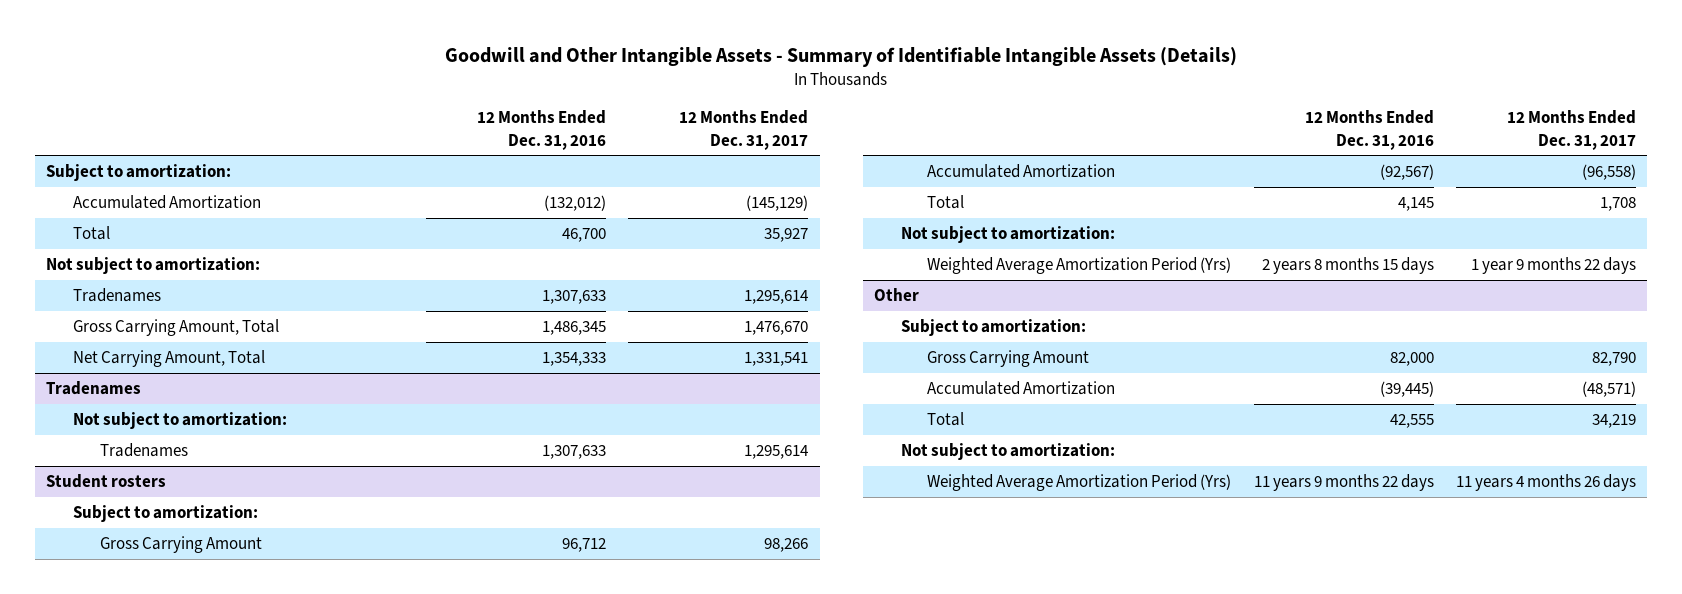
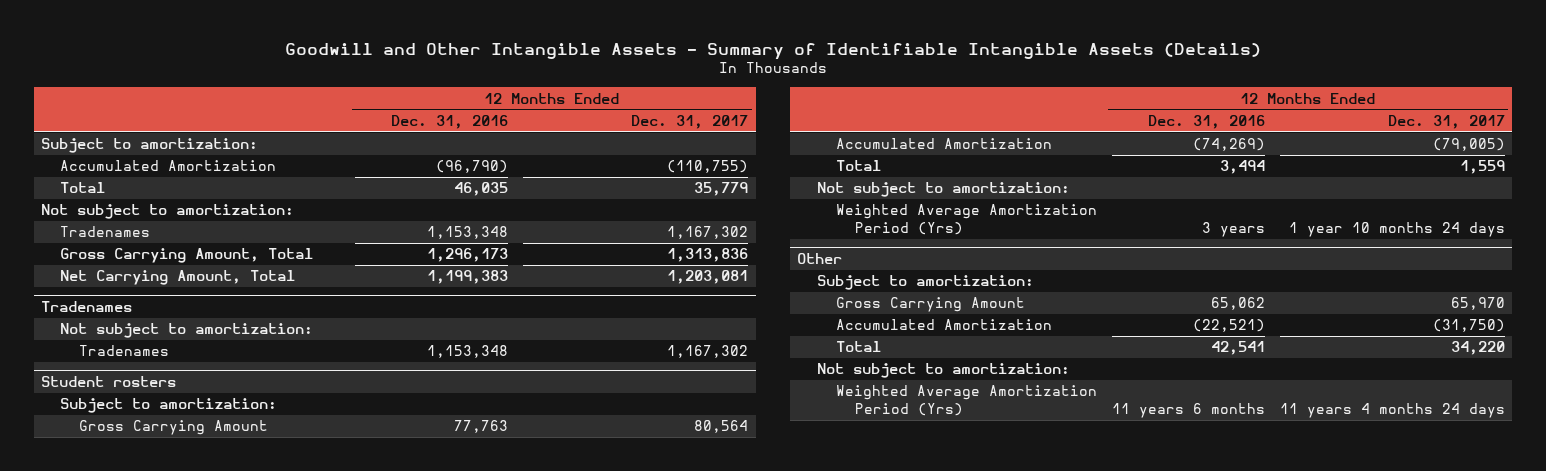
[544,195,607,212] (132,012) -> [436,160,509,174] (96,790)
[746,195,809,212] (145,129) -> [667,160,749,174] (110,755)
[562,228,607,243] 46,700 -> [454,182,509,197] 46,035
[764,228,809,243] 35,927 -> [694,182,749,197] 35,779
[542,290,607,305] 1,307,633 -> [427,226,509,240] 1,153,348
[744,290,809,305] 1,295,614 -> [667,226,749,240] 1,167,302
[542,321,607,336] 1,486,345 -> [427,248,509,263] 1,296,173
[744,321,809,336] 1,476,670 -> [667,248,749,263] 1,313,836
[542,352,607,367] 1,354,333 -> [427,270,509,285] 1,199,383
[744,352,809,367] 1,331,541 -> [667,270,749,285] 1,203,081
[542,445,607,460] 1,307,633 -> [427,345,509,359] 1,153,348
[744,445,809,460] 1,295,614 -> [667,345,749,359] 1,167,302
[562,538,607,553] 96,712 -> [454,420,509,434] 77,763
[764,538,809,553] 98,266 -> [694,420,749,434] 80,564
[1379,164,1434,181] (92,567) -> [1192,138,1265,152] (74,269)
[1581,164,1636,181] (96,558) -> [1432,138,1505,152] (79,005)
[1397,197,1434,212] 4,145 -> [1219,160,1265,175] 3,494
[1599,197,1636,212] 1,708 -> [1459,160,1505,175] 1,559
[1261,257,1434,275] 2 years 8 months 15 days -> [1201,221,1265,237] 3 years
[1470,257,1636,275] 1 year 9 months 22 days -> [1288,221,1505,237] 1 year 10 months 24 days
[1389,352,1434,367] 82,000 -> [1210,297,1265,311] 65,062
[1591,352,1636,367] 82,790 -> [1450,297,1505,311] 65,970
[1379,381,1434,398] (39,445) -> [1192,319,1265,333] (22,521)
[1581,381,1636,398] (48,571) -> [1432,319,1505,333] (31,750)
[1389,414,1434,429] 42,555 -> [1210,341,1265,356] 42,541
[1591,414,1636,429] 34,219 -> [1450,341,1505,356] 34,220
[1253,474,1434,492] 11 years 9 months 22 days -> [1111,402,1265,418] 11 years 6 months
[1455,474,1636,492] 11 years 4 months 26 days -> [1279,402,1505,418] 11 years 4 months 24 days

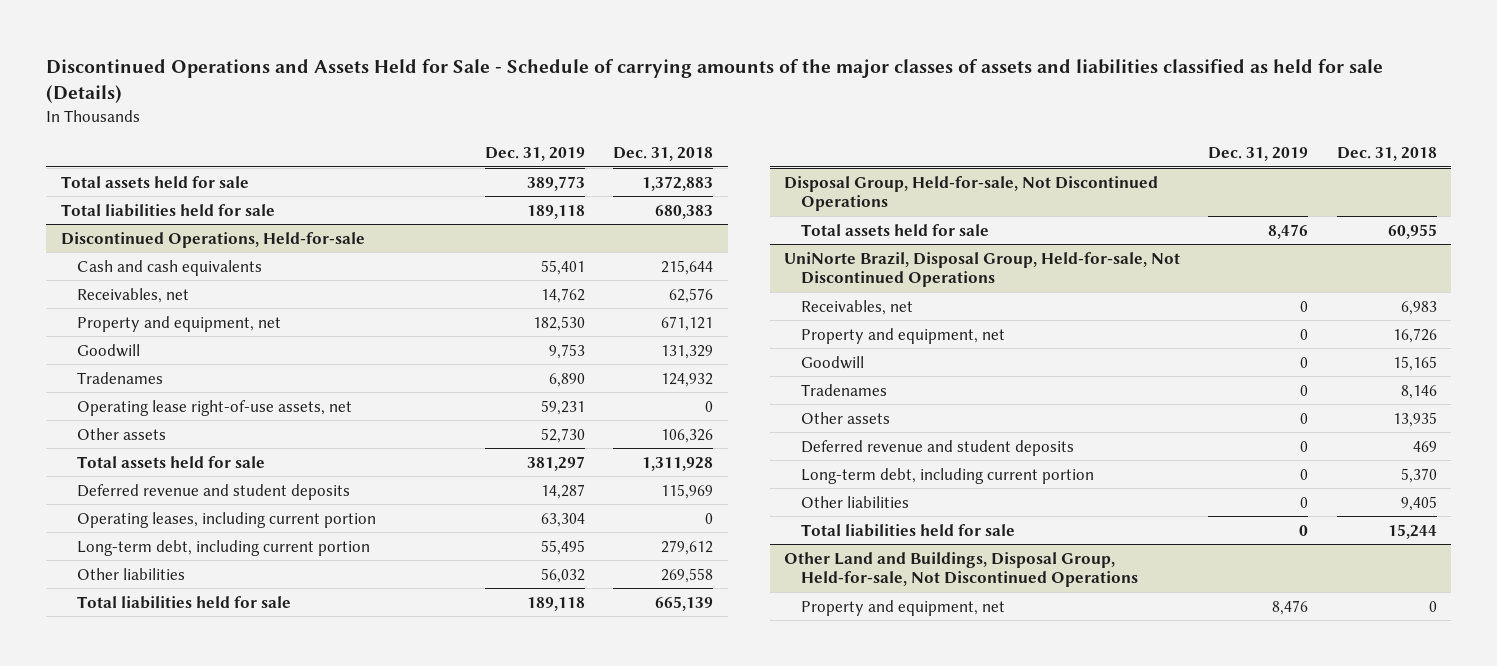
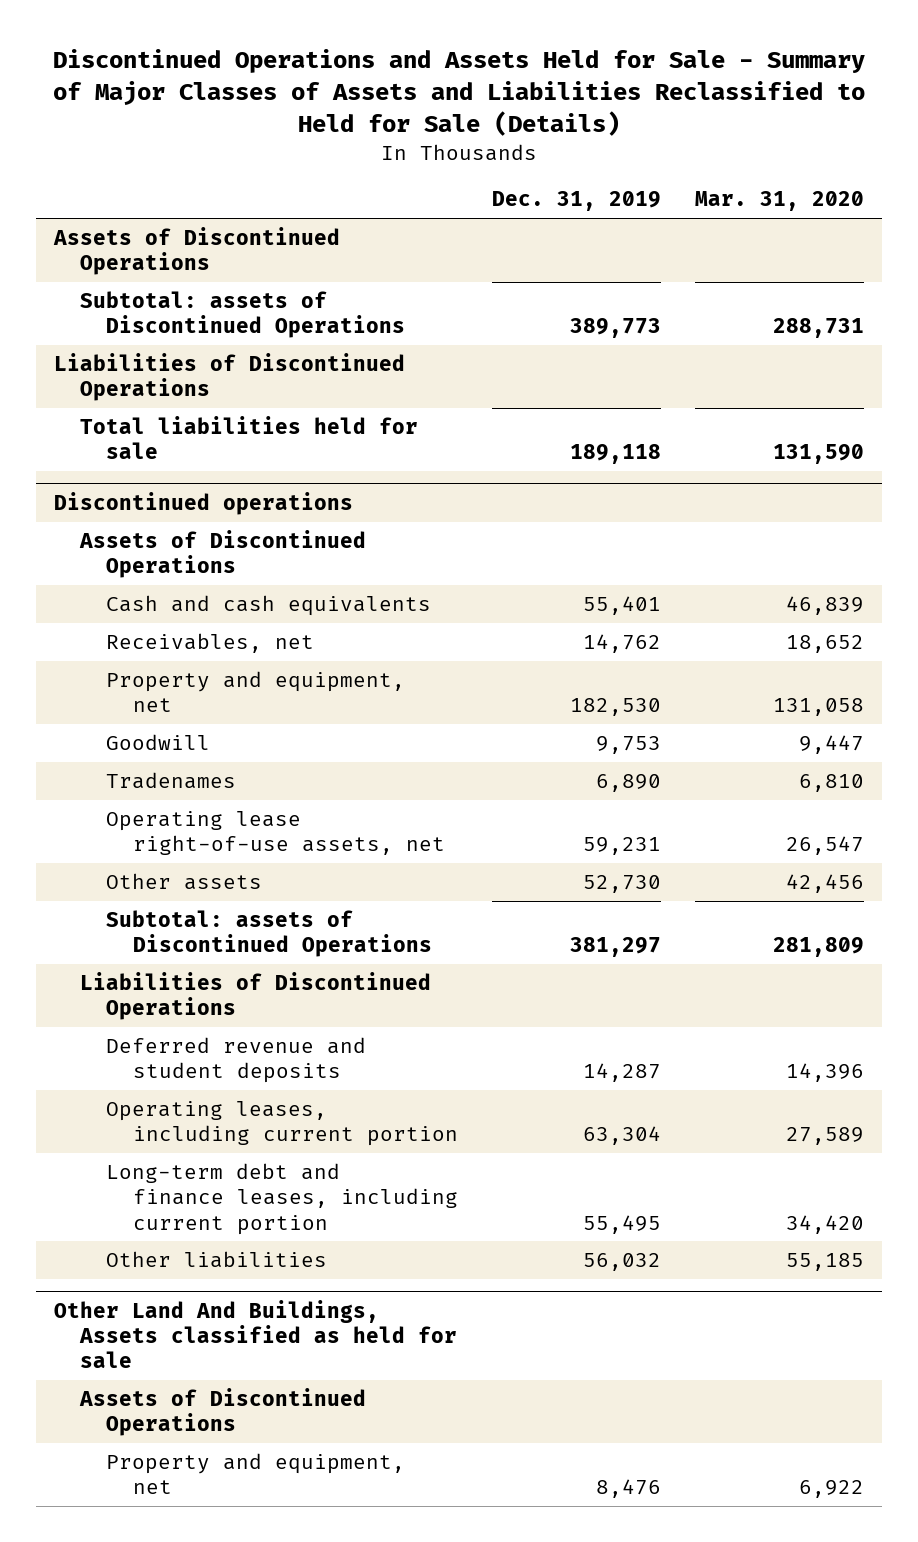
[46,58,1384,103] Discontinued Operations and Assets Held for Sale - Schedule of carrying amounts of the major classes of assets and liabilities classified as held for sale (Details) -> [53,49,866,137] Discontinued Operations and Assets Held for Sale - Summary of Major Classes of Assets and Liabilities Reclassified to Held for Sale (Details)
[613,147,714,162] Dec. 31, 2018 -> none
none -> [695,191,865,212] Mar. 31, 2020
none -> [52,227,340,276] Assets of Discontinued Operations
[60,175,249,188] Total assets held for sale -> [80,291,406,339] Subtotal: assets of Discontinued Operations
none -> [53,353,405,402] Liabilities of Discontinued Operations
[60,231,365,248] Discontinued Operations, Held-for-sale -> none
none -> [53,491,353,515] Discontinued operations
none -> [79,530,367,579] Assets of Discontinued Operations
[77,455,266,468] Total assets held for sale -> [106,910,432,958] Subtotal: assets of Discontinued Operations
none -> [80,972,432,1021] Liabilities of Discontinued Operations
[77,539,371,556] Long-term debt, including current portion -> [106,1163,458,1235] Long-term debt and finance leases, including current portion
[77,595,292,609] Total liabilities held for sale -> none
[783,175,1158,212] Disposal Group, Held-for-sale, Not Discontinued Operations -> none
[800,223,989,236] Total assets held for sale -> none
[783,251,1180,288] UniNorte Brazil, Disposal Group, Held-for-sale, Not Discontinued Operations -> none
[800,299,913,315] Receivables, net -> none
[800,327,1005,344] Property and equipment, net -> none
[800,355,864,369] Goodwill -> none
[800,383,887,396] Tradenames -> none
[800,411,890,424] Other assets -> none
[800,439,1074,456] Deferred revenue and student deposits -> none
[800,467,1094,484] Long-term debt, including current portion -> none
[800,495,909,508] Other liabilities -> none
[800,523,1015,537] Total liabilities held for sale -> none
[783,551,1138,588] Other Land and Buildings, Disposal Group, Held-for-sale, Not Discontinued Operations -> none
none -> [53,1299,458,1369] Other Land And Buildings, Assets classified as held for sale
none -> [79,1388,367,1437] Assets of Discontinued Operations

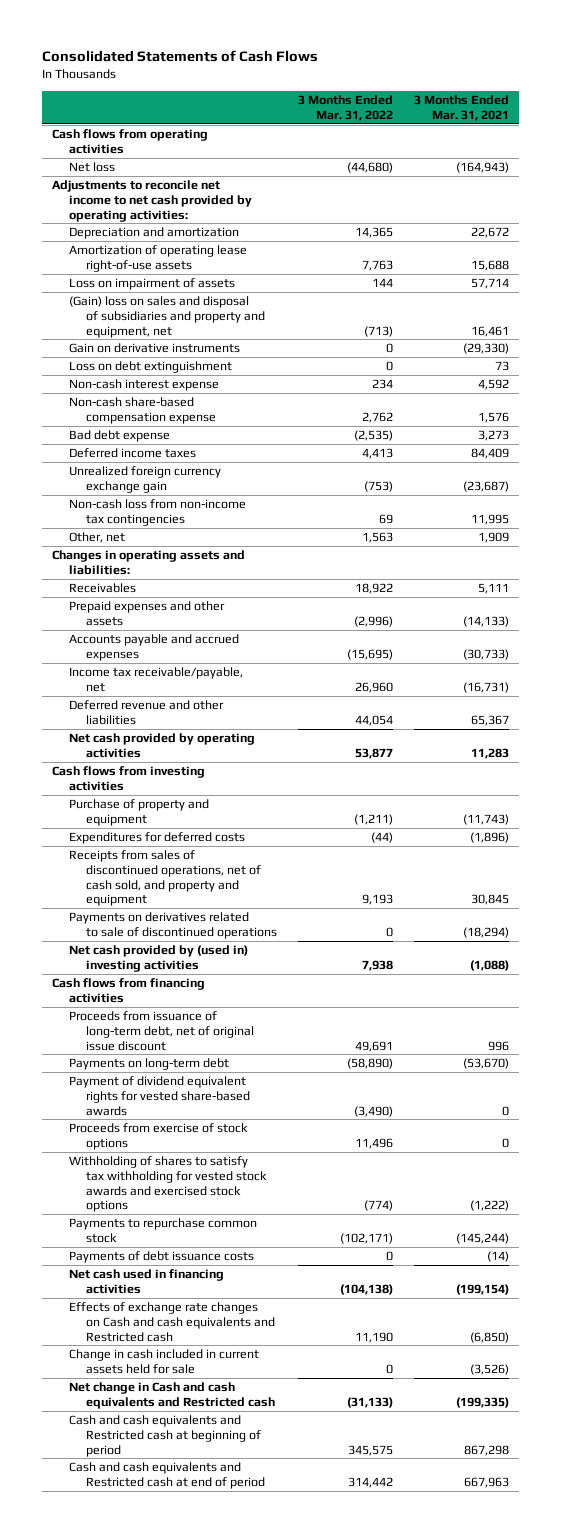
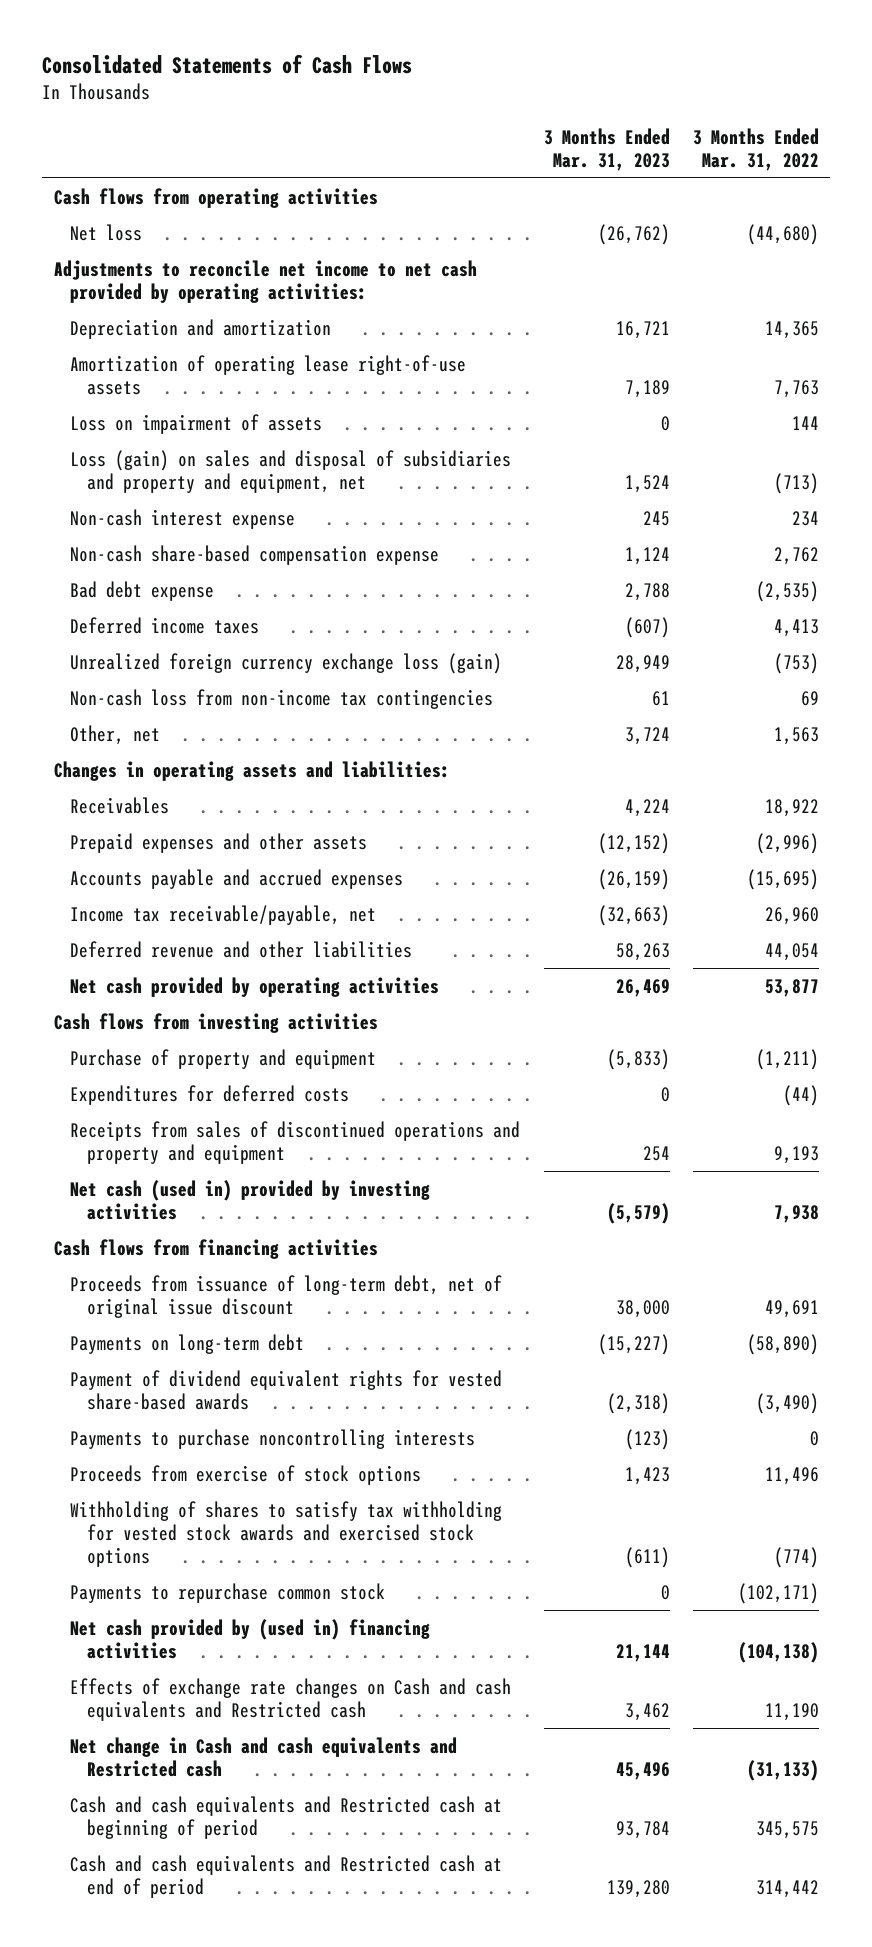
[413,95,509,122] 3 Months Ended Mar. 31, 2021 -> none
none -> [543,127,670,171] 3 Months Ended Mar. 31, 2023
[69,343,241,354] Gain on derivative instruments -> none
[69,361,233,374] Loss on debt extinguishment -> none
[69,296,266,338] (Gain) loss on sales and disposal of subsidiaries and property and equipment, net -> [70,449,512,493] Loss (gain) on sales and disposal of subsidiaries and property and equipment, net
[69,466,222,493] Unrealized foreign currency exchange gain -> [70,652,503,674] Unrealized foreign currency exchange loss (gain)
[69,912,278,939] Payments on derivatives related to sale of discontinued operations -> none
[69,850,262,907] Receipts from sales of discontinued operations, net of cash sold, and property and equipment -> [70,1120,521,1164] Receipts from sales of discontinued operations and property and equipment
[69,945,249,972] Net cash provided by (used in) investing activities -> [70,1179,431,1220] Net cash (used in) provided by investing activities
none -> [70,1428,476,1449] Payments to purchase noncontrolling interests
[69,1251,255,1264] Payments of debt issuance costs -> none
[69,1269,225,1294] Net cash used in financing activities -> [70,1618,431,1659] Net cash provided by (used in) financing activities
[69,1349,260,1374] Change in cash included in current assets held for sale -> none

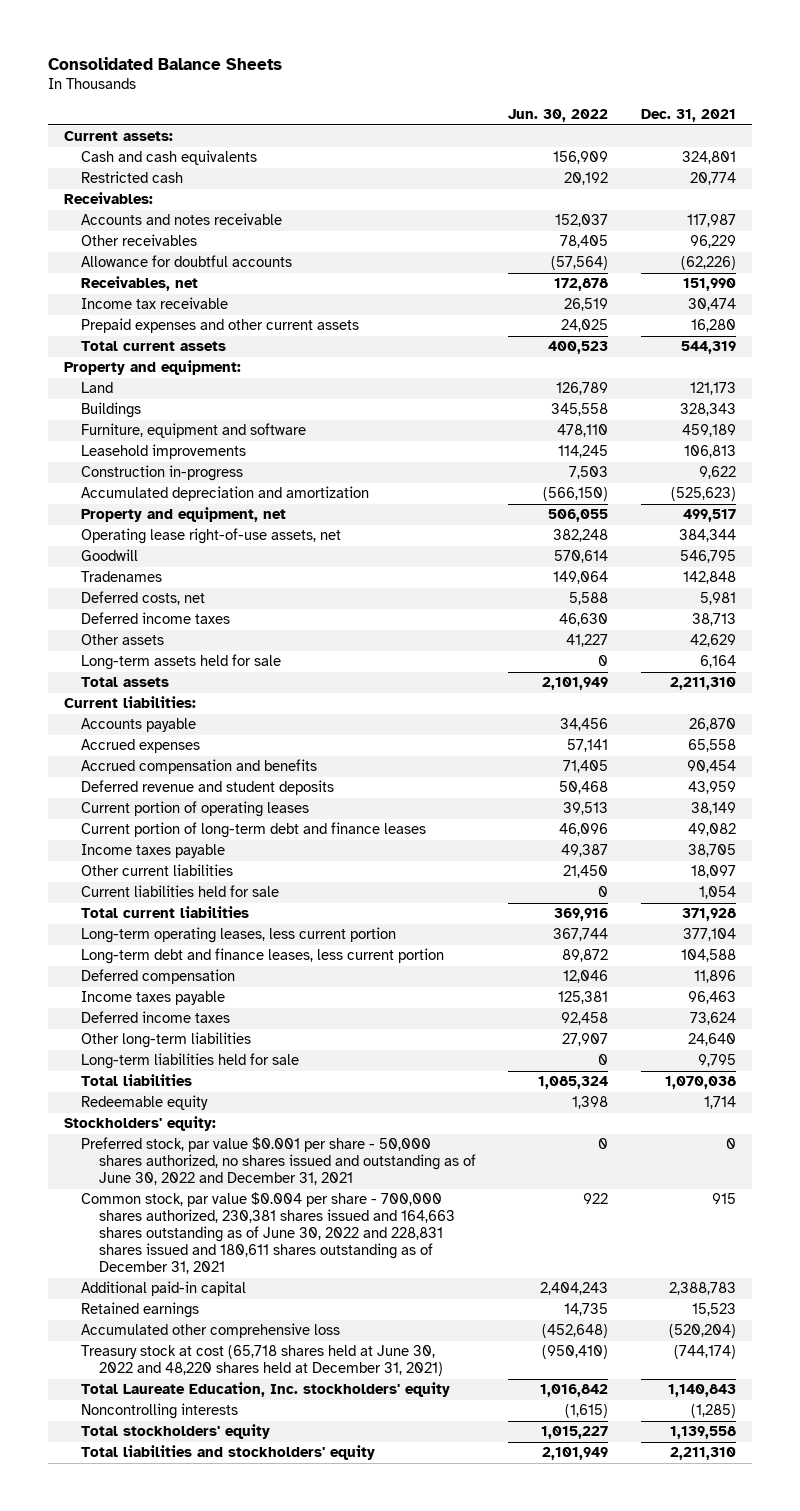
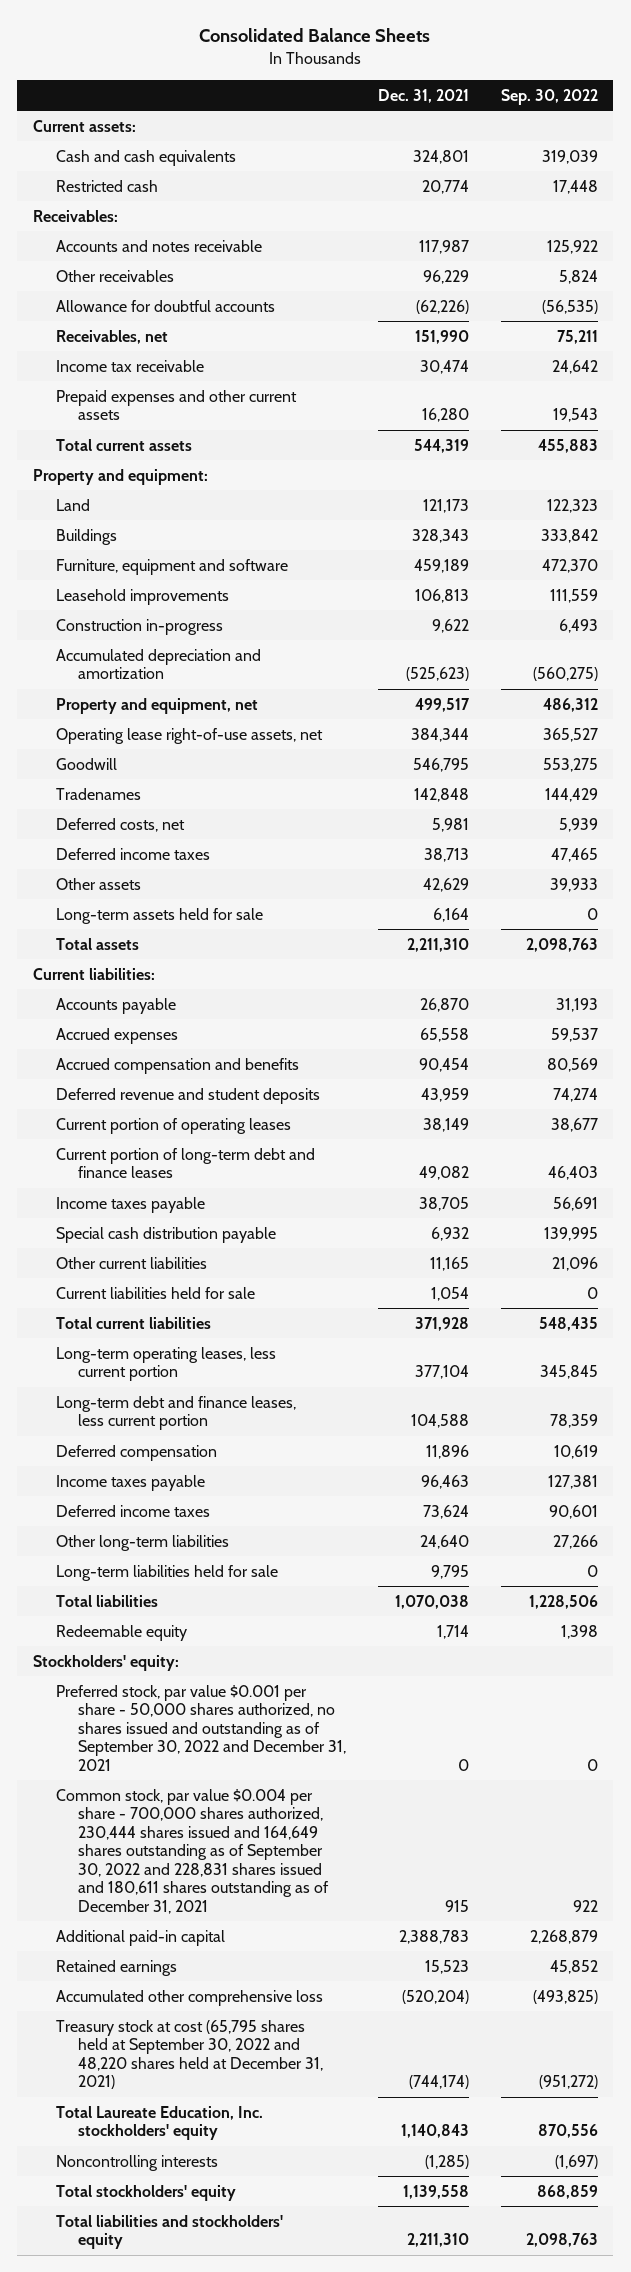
[508,108,609,122] Jun. 30, 2022 -> none
none -> [500,88,598,105] Sep. 30, 2022
none -> [55,1226,276,1243] Special cash distribution payable
[690,865,736,879] 18,097 -> [429,1256,469,1271] 11,165
[81,1137,477,1186] Preferred stock, par value $0.001 per share - 50,000 shares authorized, no shares issued and outstanding as of June 30, 2022 and December 31, 2021 -> [55,1684,346,1771] Preferred stock, par value $0.001 per share - 50,000 shares authorized, no shares issued and outstanding as of September 30, 2022 and December 31, 2021
[81,1192,456,1274] Common stock, par value $0.004 per share - 700,000 shares authorized, 230,381 shares issued and 164,663 shares outstanding as of June 30, 2022 and 228,831 shares issued and 180,611 shares outstanding as of December 31, 2021 -> [55,1788,329,1914] Common stock, par value $0.004 per share - 700,000 shares authorized, 230,444 shares issued and 164,649 shares outstanding as of September 30, 2022 and 228,831 shares issued and 180,611 shares outstanding as of December 31, 2021
[81,1345,444,1377] Treasury stock at cost (65,718 shares held at June 30, 2022 and 48,220 shares held at December 31, 2021) -> [55,2019,323,2090] Treasury stock at cost (65,795 shares held at September 30, 2022 and 48,220 shares held at December 31, 2021)

